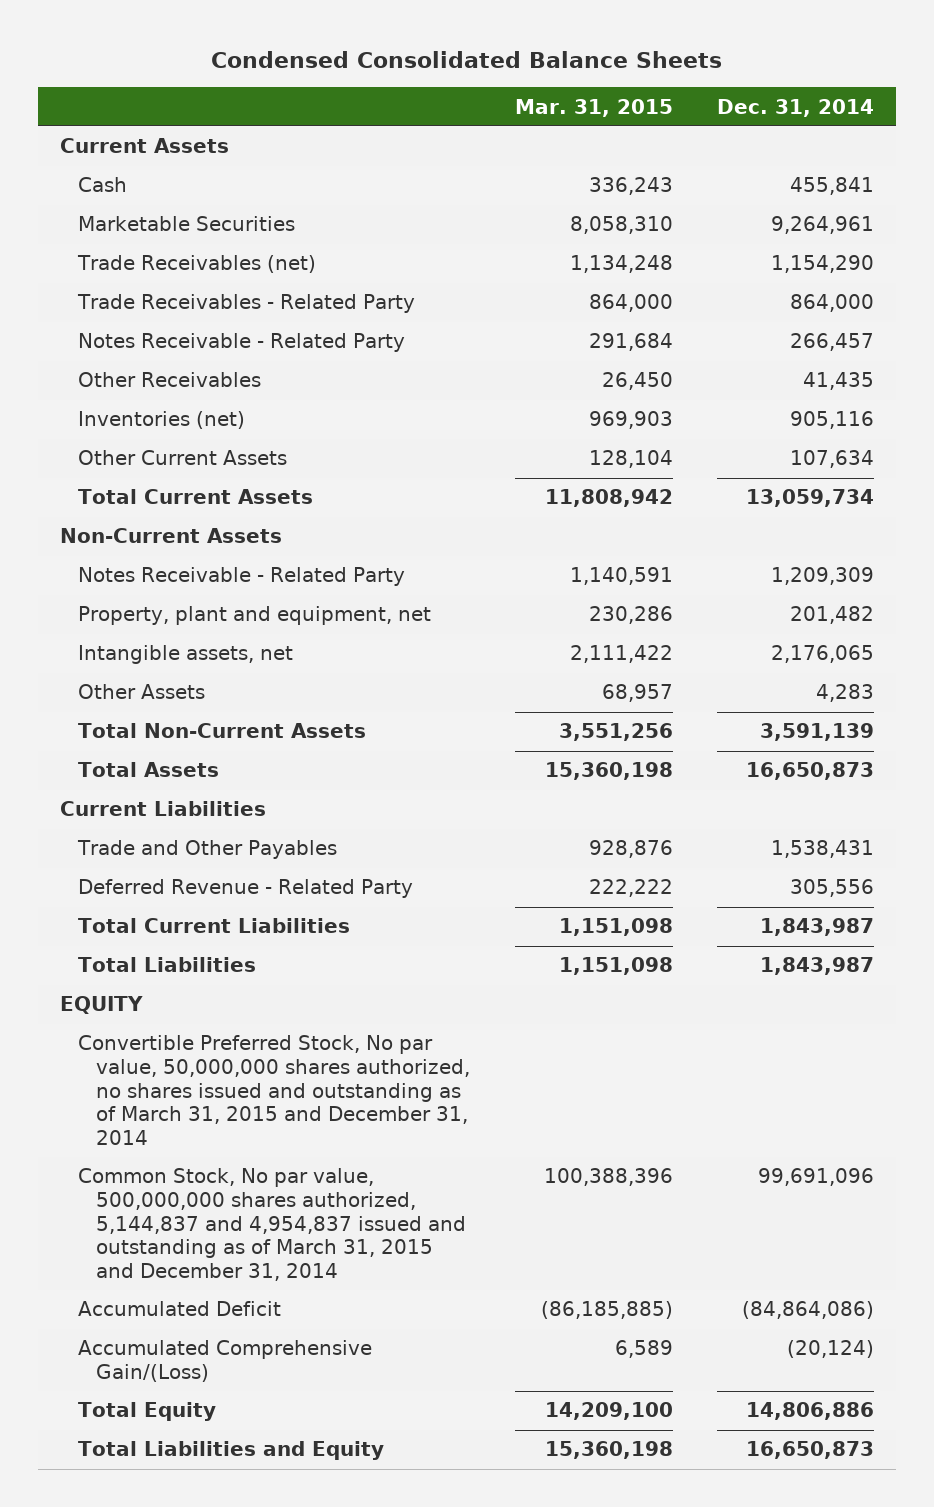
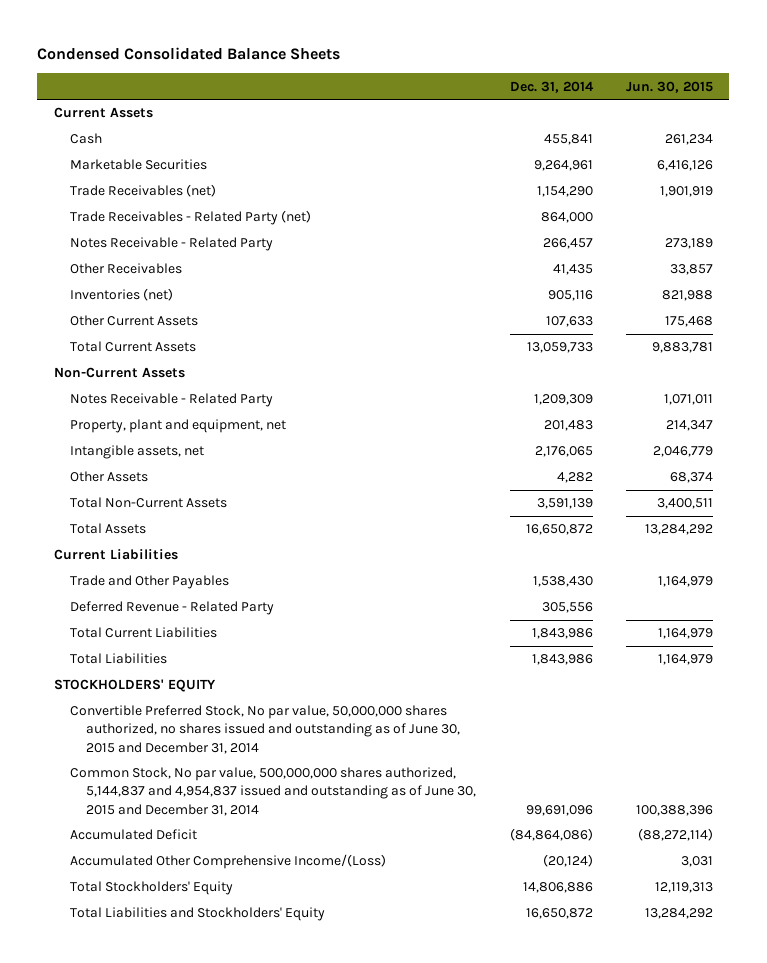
[514,98,673,117] Mar. 31, 2015 -> none
none -> [625,80,713,93] Jun. 30, 2015
[77,294,416,314] Trade Receivables - Related Party -> [70,210,312,226] Trade Receivables - Related Party (net)
[789,450,874,469] 107,634 -> [545,316,593,328] 107,633
[745,489,874,508] 13,059,734 -> [526,342,593,354] 13,059,733
[789,606,874,625] 201,482 -> [543,420,593,432] 201,483
[815,684,874,703] 4,283 -> [556,472,593,484] 4,282
[745,762,874,781] 16,650,873 -> [525,524,593,536] 16,650,872
[770,840,874,859] 1,538,431 -> [532,576,593,588] 1,538,430
[759,918,874,937] 1,843,987 -> [531,628,593,640] 1,843,986
[759,957,874,976] 1,843,987 -> [531,654,593,666] 1,843,986
[60,996,144,1015] EQUITY -> [53,679,216,693] STOCKHOLDERS' EQUITY
[78,1035,471,1145] Convertible Preferred Stock, No par value, 50,000,000 shares authorized, no shares issued and outstanding as of March 31, 2015 and December 31, 2014 -> [70,705,461,754] Convertible Preferred Stock, No par value, 50,000,000 shares authorized, no shares issued and outstanding as of June 30, 2015 and December 31, 2014
[78,1168,467,1281] Common Stock, No par value, 500,000,000 shares authorized, 5,144,837 and 4,954,837 issued and outstanding as of March 31, 2015 and December 31, 2014 -> [70,767,477,816] Common Stock, No par value, 500,000,000 shares authorized, 5,144,837 and 4,954,837 issued and outstanding as of June 30, 2015 and December 31, 2014
[78,1340,373,1382] Accumulated Comprehensive Gain/(Loss) -> [70,854,387,870] Accumulated Other Comprehensive Income/(Loss)
[78,1402,217,1422] Total Equity -> [70,881,234,896] Total Stockholders' Equity
[78,1441,385,1461] Total Liabilities and Equity -> [70,907,326,922] Total Liabilities and Stockholders' Equity
[745,1441,874,1460] 16,650,873 -> [525,908,593,920] 16,650,872

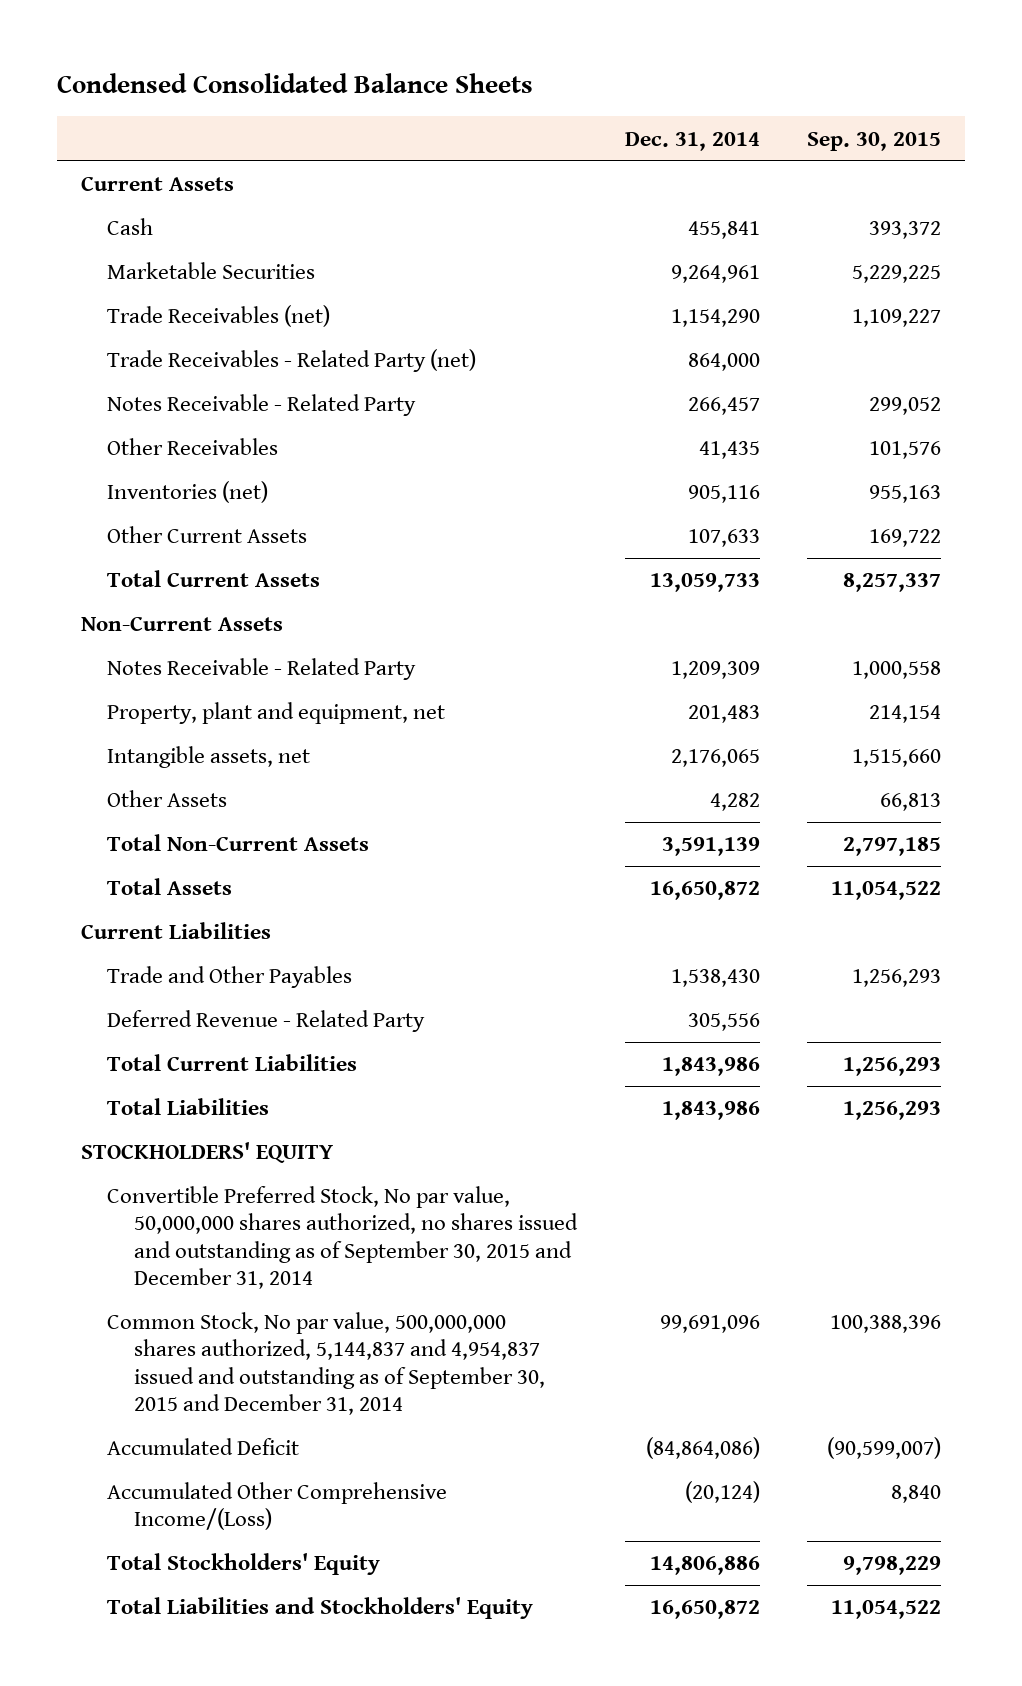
[625,80,713,93] Jun. 30, 2015 -> none
none -> [806,131,941,151] Sep. 30, 2015
[70,705,461,754] Convertible Preferred Stock, No par value, 50,000,000 shares authorized, no shares issued and outstanding as of June 30, 2015 and December 31, 2014 -> [107,1186,579,1289] Convertible Preferred Stock, No par value, 50,000,000 shares authorized, no shares issued and outstanding as of September 30, 2015 and December 31, 2014
[70,767,477,816] Common Stock, No par value, 500,000,000 shares authorized, 5,144,837 and 4,954,837 issued and outstanding as of June 30, 2015 and December 31, 2014 -> [107,1312,546,1415] Common Stock, No par value, 500,000,000 shares authorized, 5,144,837 and 4,954,837 issued and outstanding as of September 30, 2015 and December 31, 2014

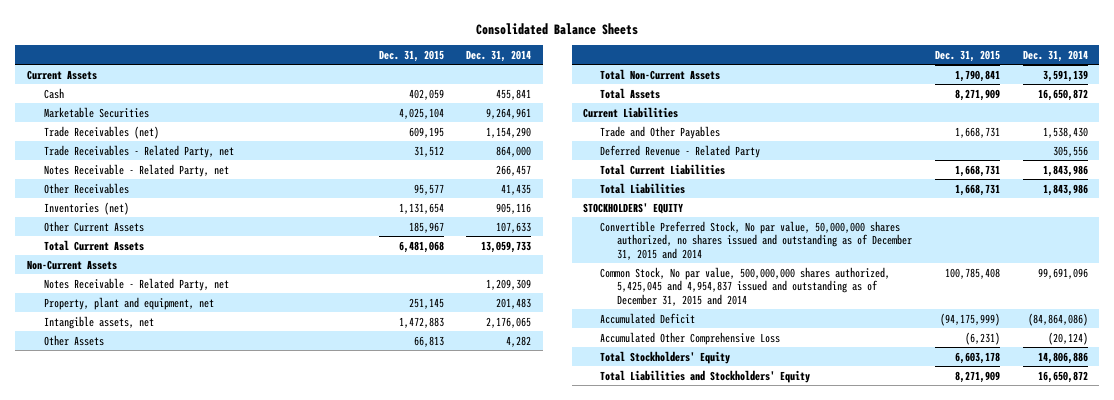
[56,73,533,94] Condensed Consolidated Balance Sheets -> [476,22,639,35] Consolidated Balance Sheets
[806,131,941,151] Sep. 30, 2015 -> none
none -> [378,49,444,62] Dec. 31, 2015
[107,349,477,373] Trade Receivables - Related Party (net) -> [43,144,234,158] Trade Receivables - Related Party, net
[107,394,417,417] Notes Receivable - Related Party -> [43,163,229,177] Notes Receivable - Related Party, net
[107,658,417,681] Notes Receivable - Related Party -> [43,277,229,291] Notes Receivable - Related Party, net
[107,1186,579,1289] Convertible Preferred Stock, No par value, 50,000,000 shares authorized, no shares issued and outstanding as of September 30, 2015 and December 31, 2014 -> [600,220,913,261] Convertible Preferred Stock, No par value, 50,000,000 shares authorized, no shares issued and outstanding as of December 31, 2015 and 2014
[107,1312,546,1415] Common Stock, No par value, 500,000,000 shares authorized, 5,144,837 and 4,954,837 issued and outstanding as of September 30, 2015 and December 31, 2014 -> [600,266,891,307] Common Stock, No par value, 500,000,000 shares authorized, 5,425,045 and 4,954,837 issued and outstanding as of December 31, 2015 and 2014
[107,1482,448,1531] Accumulated Other Comprehensive Income/(Loss) -> [600,331,781,345] Accumulated Other Comprehensive Loss

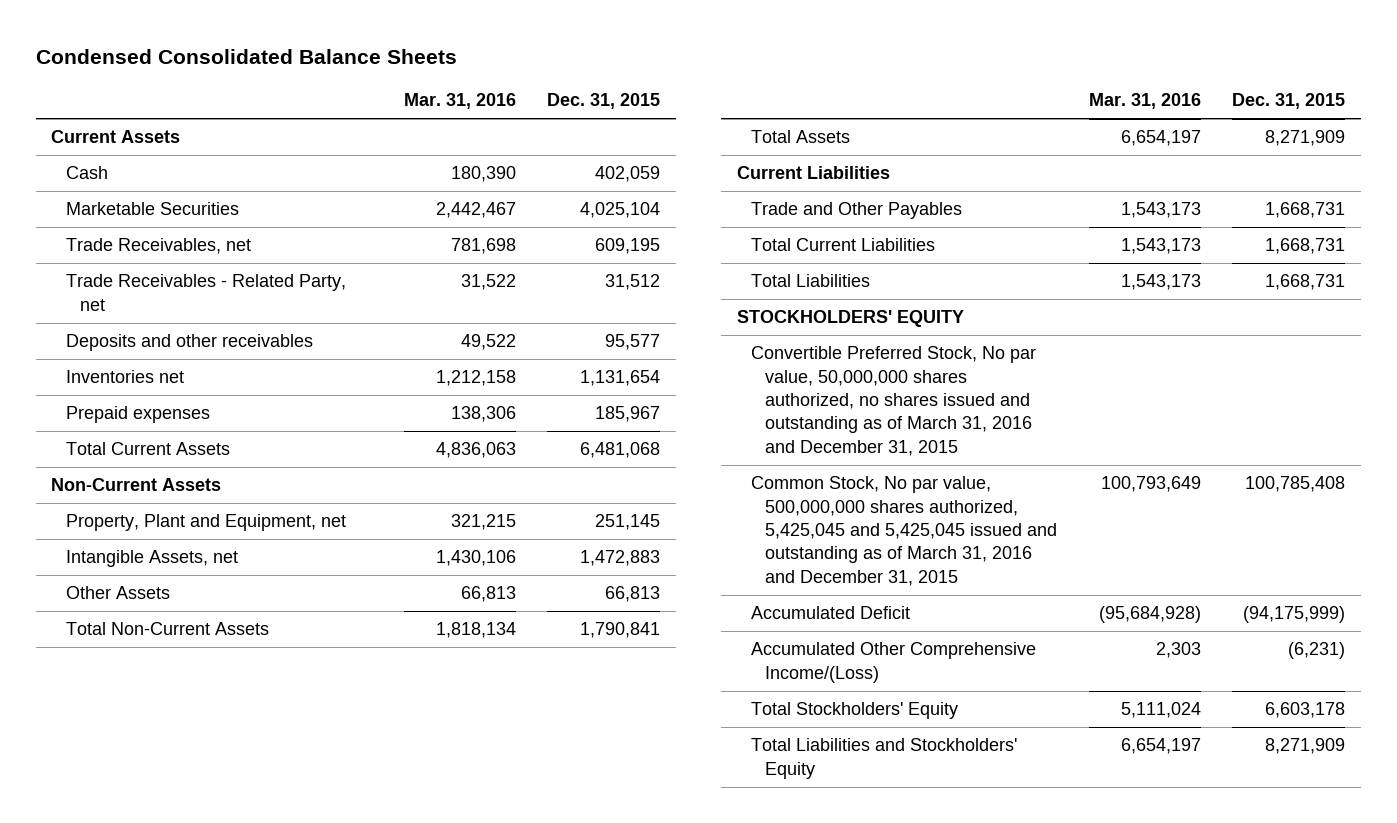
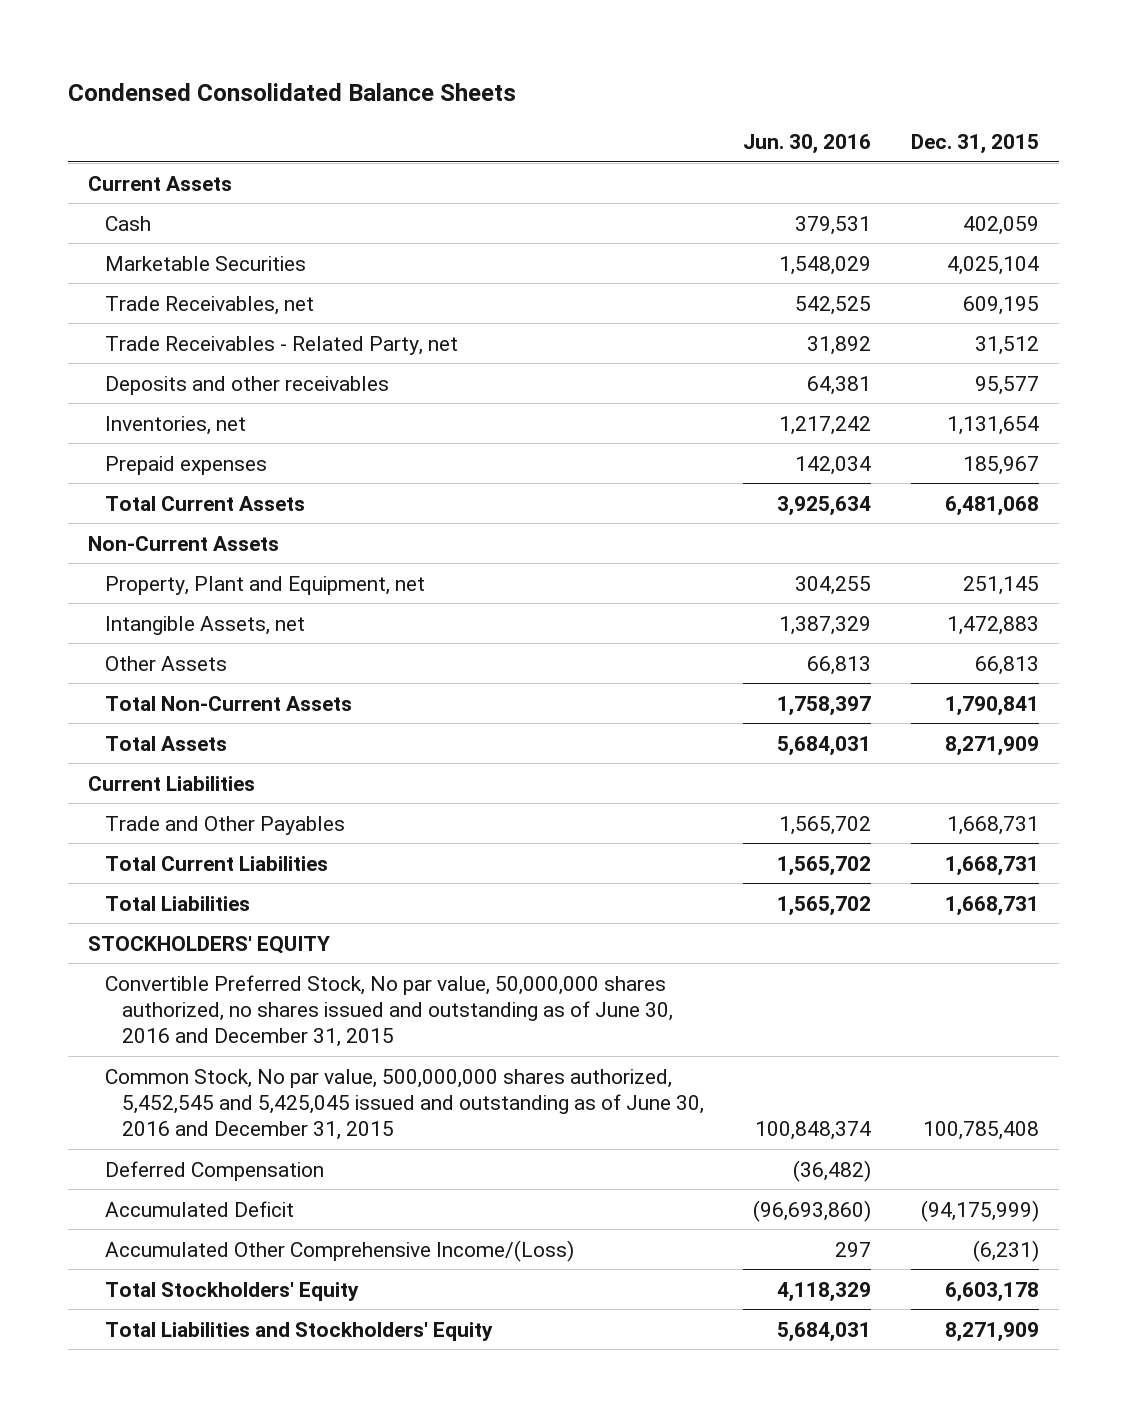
[403,93,516,110] Mar. 31, 2016 -> none
none -> [743,134,872,155] Jun. 30, 2016
[65,370,184,384] Inventories net -> [104,415,246,435] Inventories, net
[751,346,1037,456] Convertible Preferred Stock, No par value, 50,000,000 shares authorized, no shares issued and outstanding as of March 31, 2016 and December 31, 2015 -> [104,974,673,1048] Convertible Preferred Stock, No par value, 50,000,000 shares authorized, no shares issued and outstanding as of June 30, 2016 and December 31, 2015
[751,476,1058,586] Common Stock, No par value, 500,000,000 shares authorized, 5,425,045 and 5,425,045 issued and outstanding as of March 31, 2016 and December 31, 2015 -> [104,1068,704,1141] Common Stock, No par value, 500,000,000 shares authorized, 5,452,545 and 5,425,045 issued and outstanding as of June 30, 2016 and December 31, 2015
none -> [104,1160,324,1181] Deferred Compensation

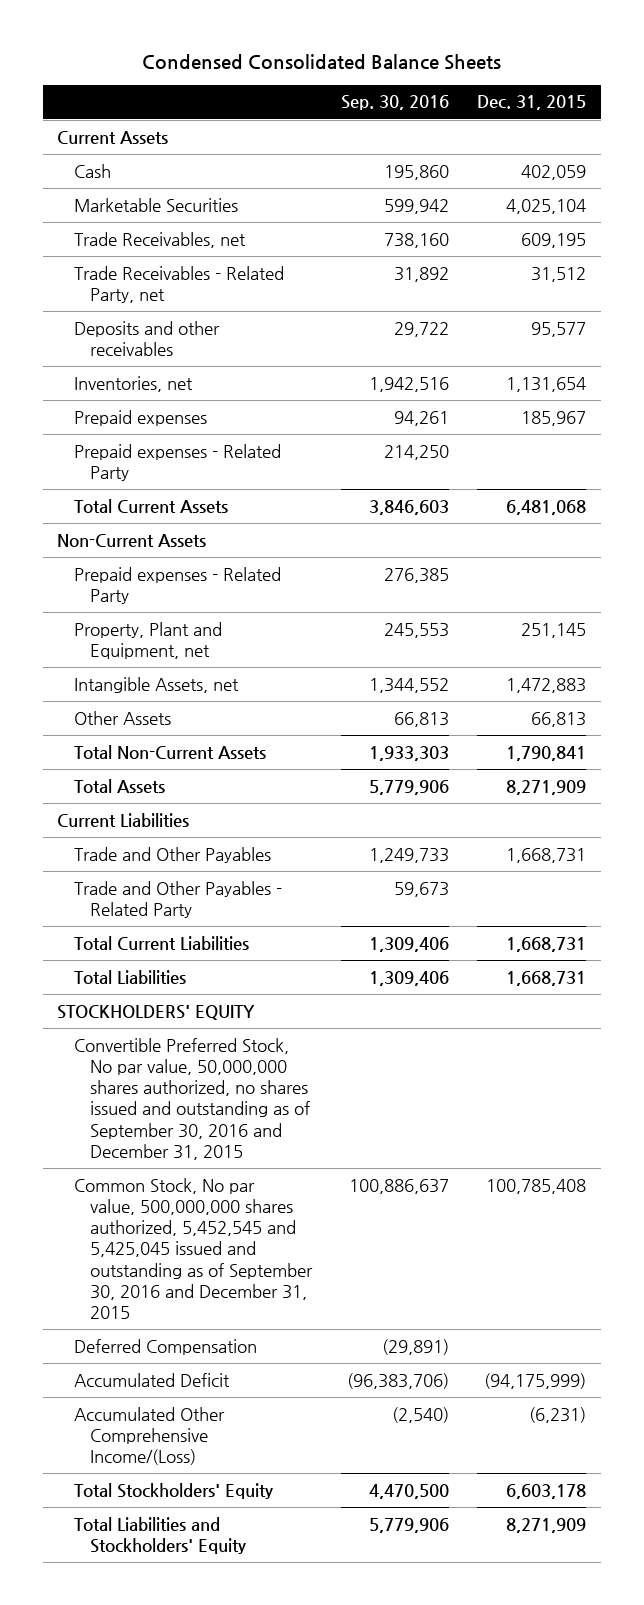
[743,134,872,155] Jun. 30, 2016 -> none
none -> [340,95,449,111] Sep. 30, 2016
none -> [73,443,281,481] Prepaid expenses - Related Party
none -> [73,566,281,604] Prepaid expenses - Related Party
none -> [73,880,282,918] Trade and Other Payables - Related Party
[104,974,673,1048] Convertible Preferred Stock, No par value, 50,000,000 shares authorized, no shares issued and outstanding as of June 30, 2016 and December 31, 2015 -> [73,1037,310,1160] Convertible Preferred Stock, No par value, 50,000,000 shares authorized, no shares issued and outstanding as of September 30, 2016 and December 31, 2015
[104,1068,704,1141] Common Stock, No par value, 500,000,000 shares authorized, 5,452,545 and 5,425,045 issued and outstanding as of June 30, 2016 and December 31, 2015 -> [73,1177,313,1320] Common Stock, No par value, 500,000,000 shares authorized, 5,452,545 and 5,425,045 issued and outstanding as of September 30, 2016 and December 31, 2015

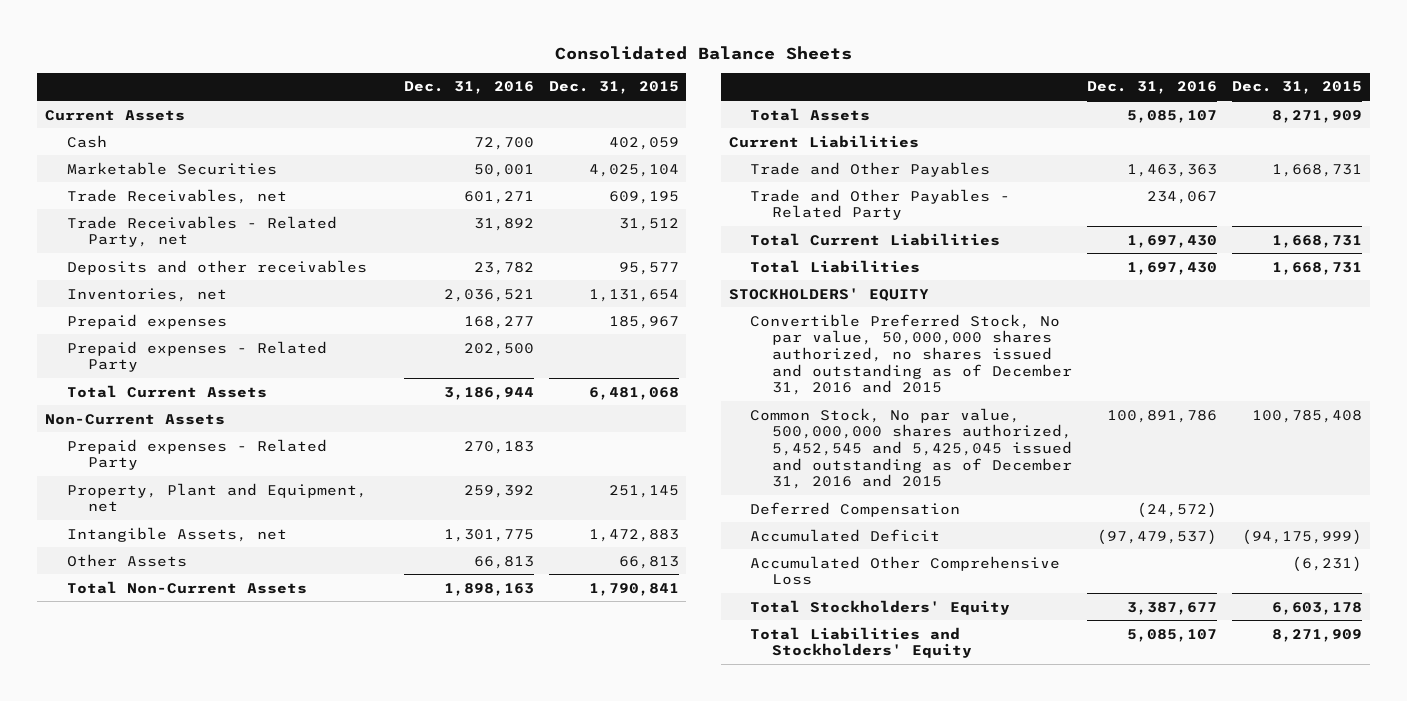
[141,54,501,71] Condensed Consolidated Balance Sheets -> [554,45,852,60] Consolidated Balance Sheets
[340,95,449,111] Sep. 30, 2016 -> none
none -> [403,81,534,95] Dec. 31, 2016
[73,1037,310,1160] Convertible Preferred Stock, No par value, 50,000,000 shares authorized, no shares issued and outstanding as of September 30, 2016 and December 31, 2015 -> [750,313,1073,396] Convertible Preferred Stock, No par value, 50,000,000 shares authorized, no shares issued and outstanding as of December 31, 2016 and 2015
[73,1177,313,1320] Common Stock, No par value, 500,000,000 shares authorized, 5,452,545 and 5,425,045 issued and outstanding as of September 30, 2016 and December 31, 2015 -> [750,407,1073,490] Common Stock, No par value, 500,000,000 shares authorized, 5,452,545 and 5,425,045 issued and outstanding as of December 31, 2016 and 2015
[73,1406,225,1466] Accumulated Other Comprehensive Income/(Loss) -> [750,555,1061,586] Accumulated Other Comprehensive Loss

